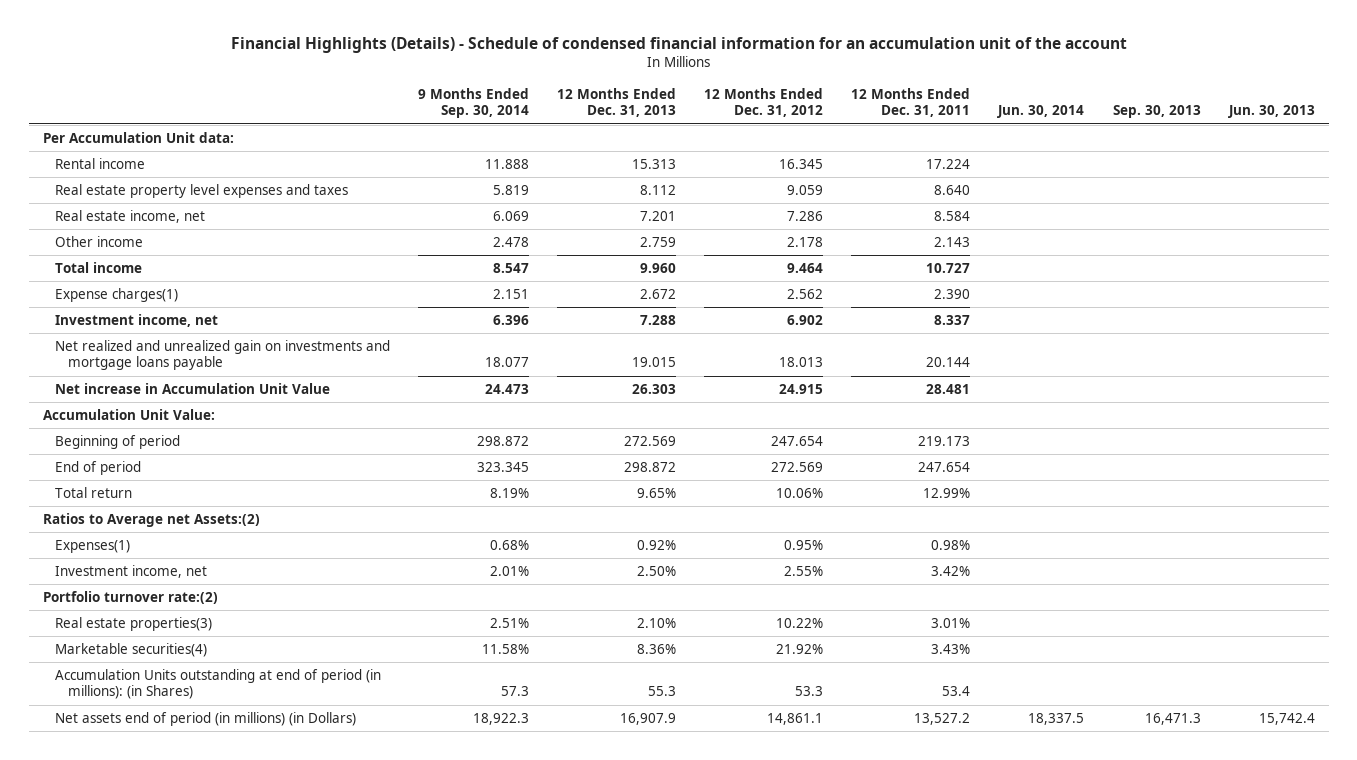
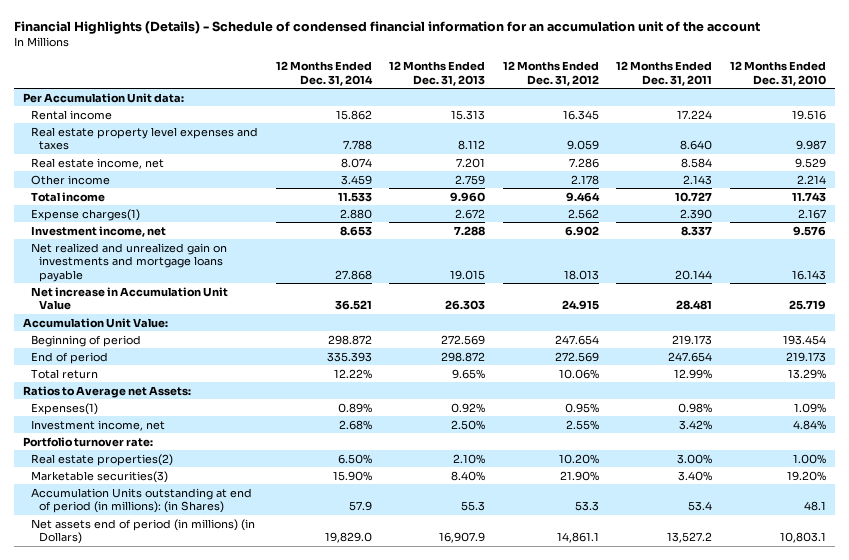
[418,87,530,119] 9 Months Ended Sep. 30, 2014 -> none
[997,105,1085,119] Jun. 30, 2014 -> none
[1112,105,1201,119] Sep. 30, 2013 -> none
[1227,105,1315,119] Jun. 30, 2013 -> none
none -> [275,60,373,86] 12 Months Ended Dec. 31, 2014
none -> [730,60,827,86] 12 Months Ended Dec. 31, 2010
[42,512,260,527] Ratios to Average net Assets:(2) -> [22,385,191,398] Ratios to Average net Assets:
[42,590,218,604] Portfolio turnover rate:(2) -> [22,436,153,447] Portfolio turnover rate:
[55,616,213,631] Real estate properties(3) -> [31,453,174,466] Real estate properties(2)
[776,617,824,628] 10.22% -> [558,453,599,464] 10.20%
[931,617,971,628] 3.01% -> [677,453,713,464] 3.00%
[55,642,208,657] Marketable securities(4) -> [31,470,169,483] Marketable securities(3)
[637,643,677,654] 8.36% -> [451,470,486,481] 8.40%
[776,643,824,654] 21.92% -> [559,470,599,481] 21.90%
[931,643,971,654] 3.43% -> [678,470,713,481] 3.40%

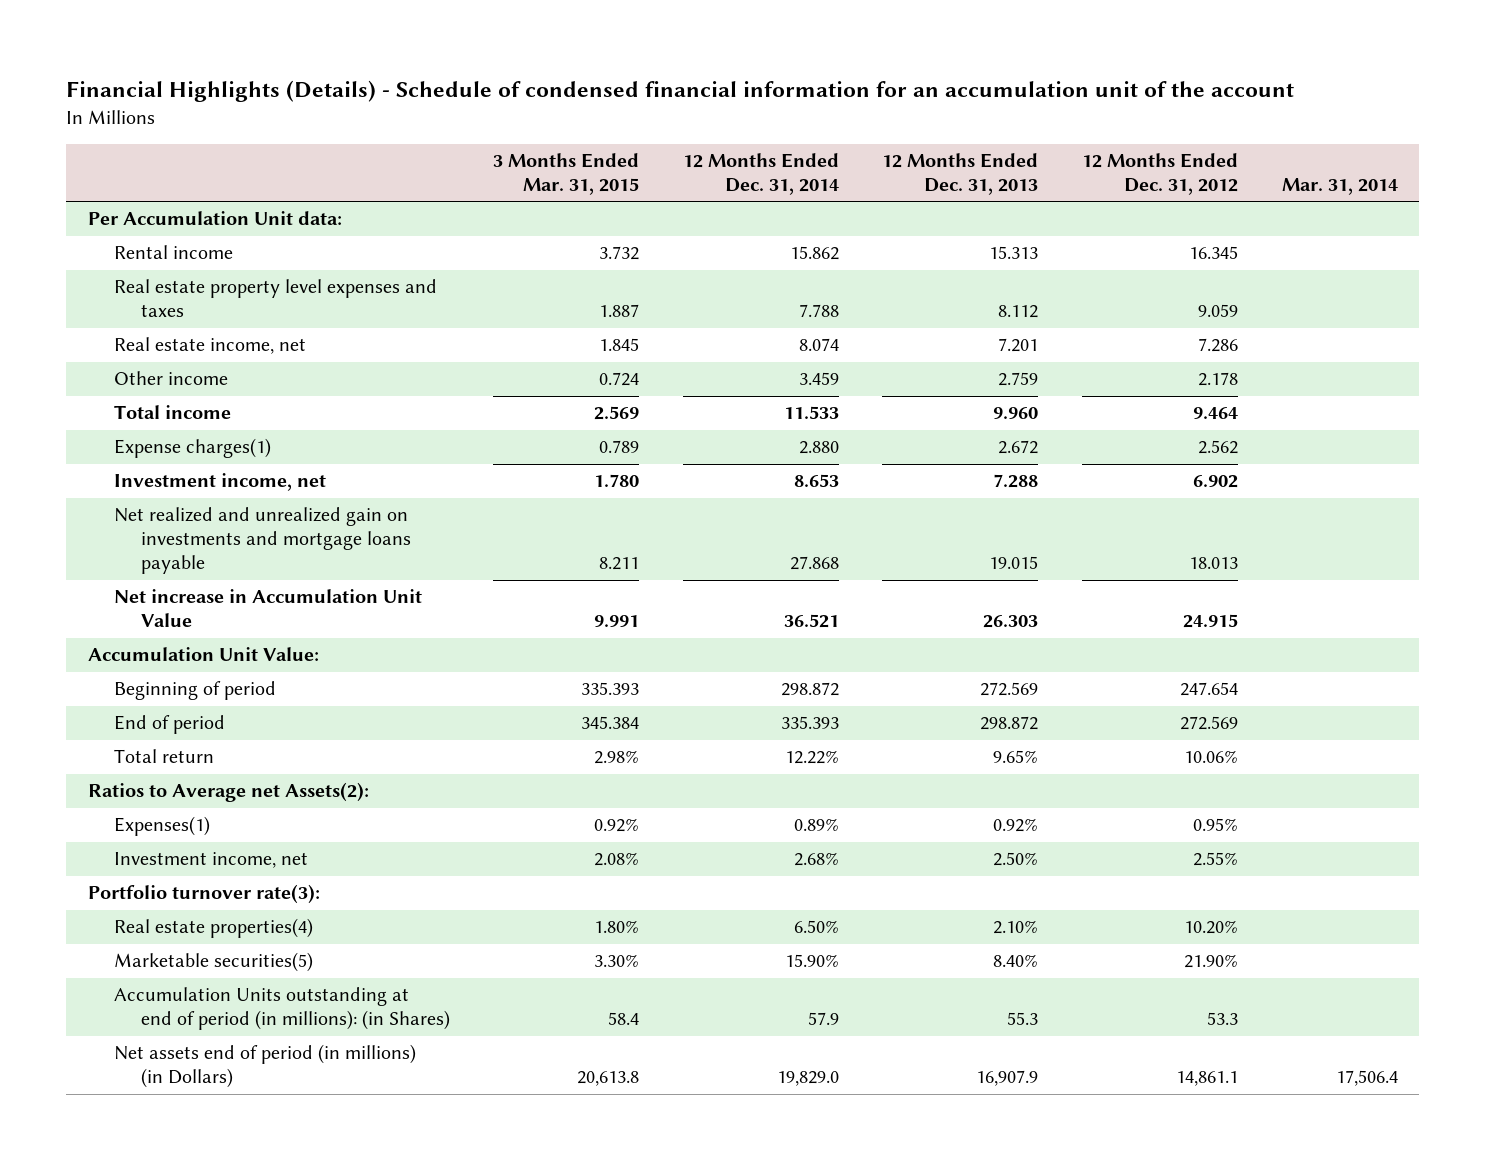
[616,60,713,86] 12 Months Ended Dec. 31, 2011 -> none
[730,60,827,86] 12 Months Ended Dec. 31, 2010 -> none
none -> [493,153,640,196] 3 Months Ended Mar. 31, 2015
none -> [1281,178,1398,196] Mar. 31, 2014
[22,385,191,398] Ratios to Average net Assets: -> [87,782,369,803] Ratios to Average net Assets(2):
[22,436,153,447] Portfolio turnover rate: -> [87,884,320,905] Portfolio turnover rate(3):
[31,453,174,466] Real estate properties(2) -> [114,918,314,939] Real estate properties(4)
[31,470,169,483] Marketable securities(3) -> [114,952,314,973] Marketable securities(5)

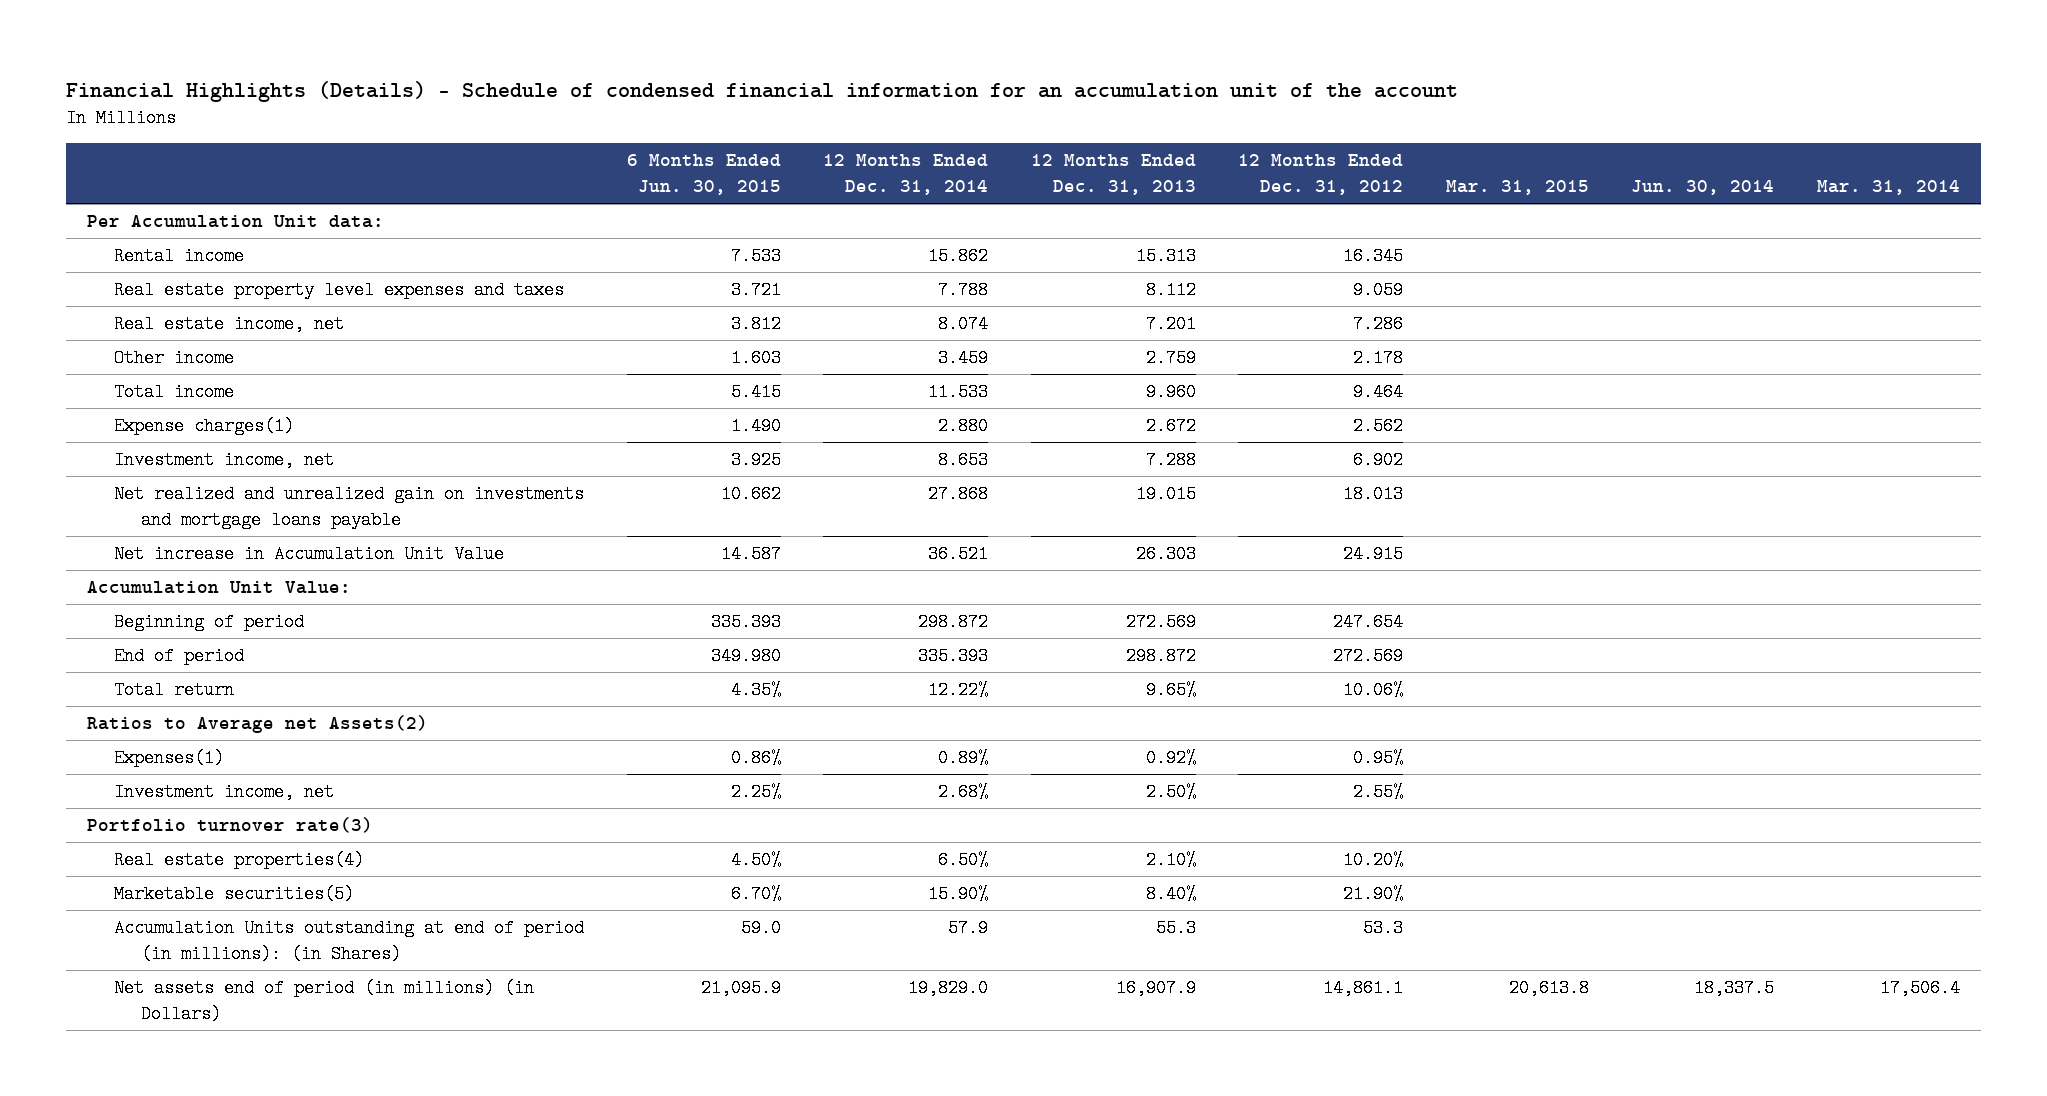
[493,153,640,196] 3 Months Ended Mar. 31, 2015 -> none
none -> [626,154,781,196] 6 Months Ended Jun. 30, 2015
none -> [1445,180,1589,196] Mar. 31, 2015
none -> [1631,180,1775,196] Jun. 30, 2014
[87,782,369,803] Ratios to Average net Assets(2): -> [86,715,428,734] Ratios to Average net Assets(2)
[87,884,320,905] Portfolio turnover rate(3): -> [86,817,373,834] Portfolio turnover rate(3)

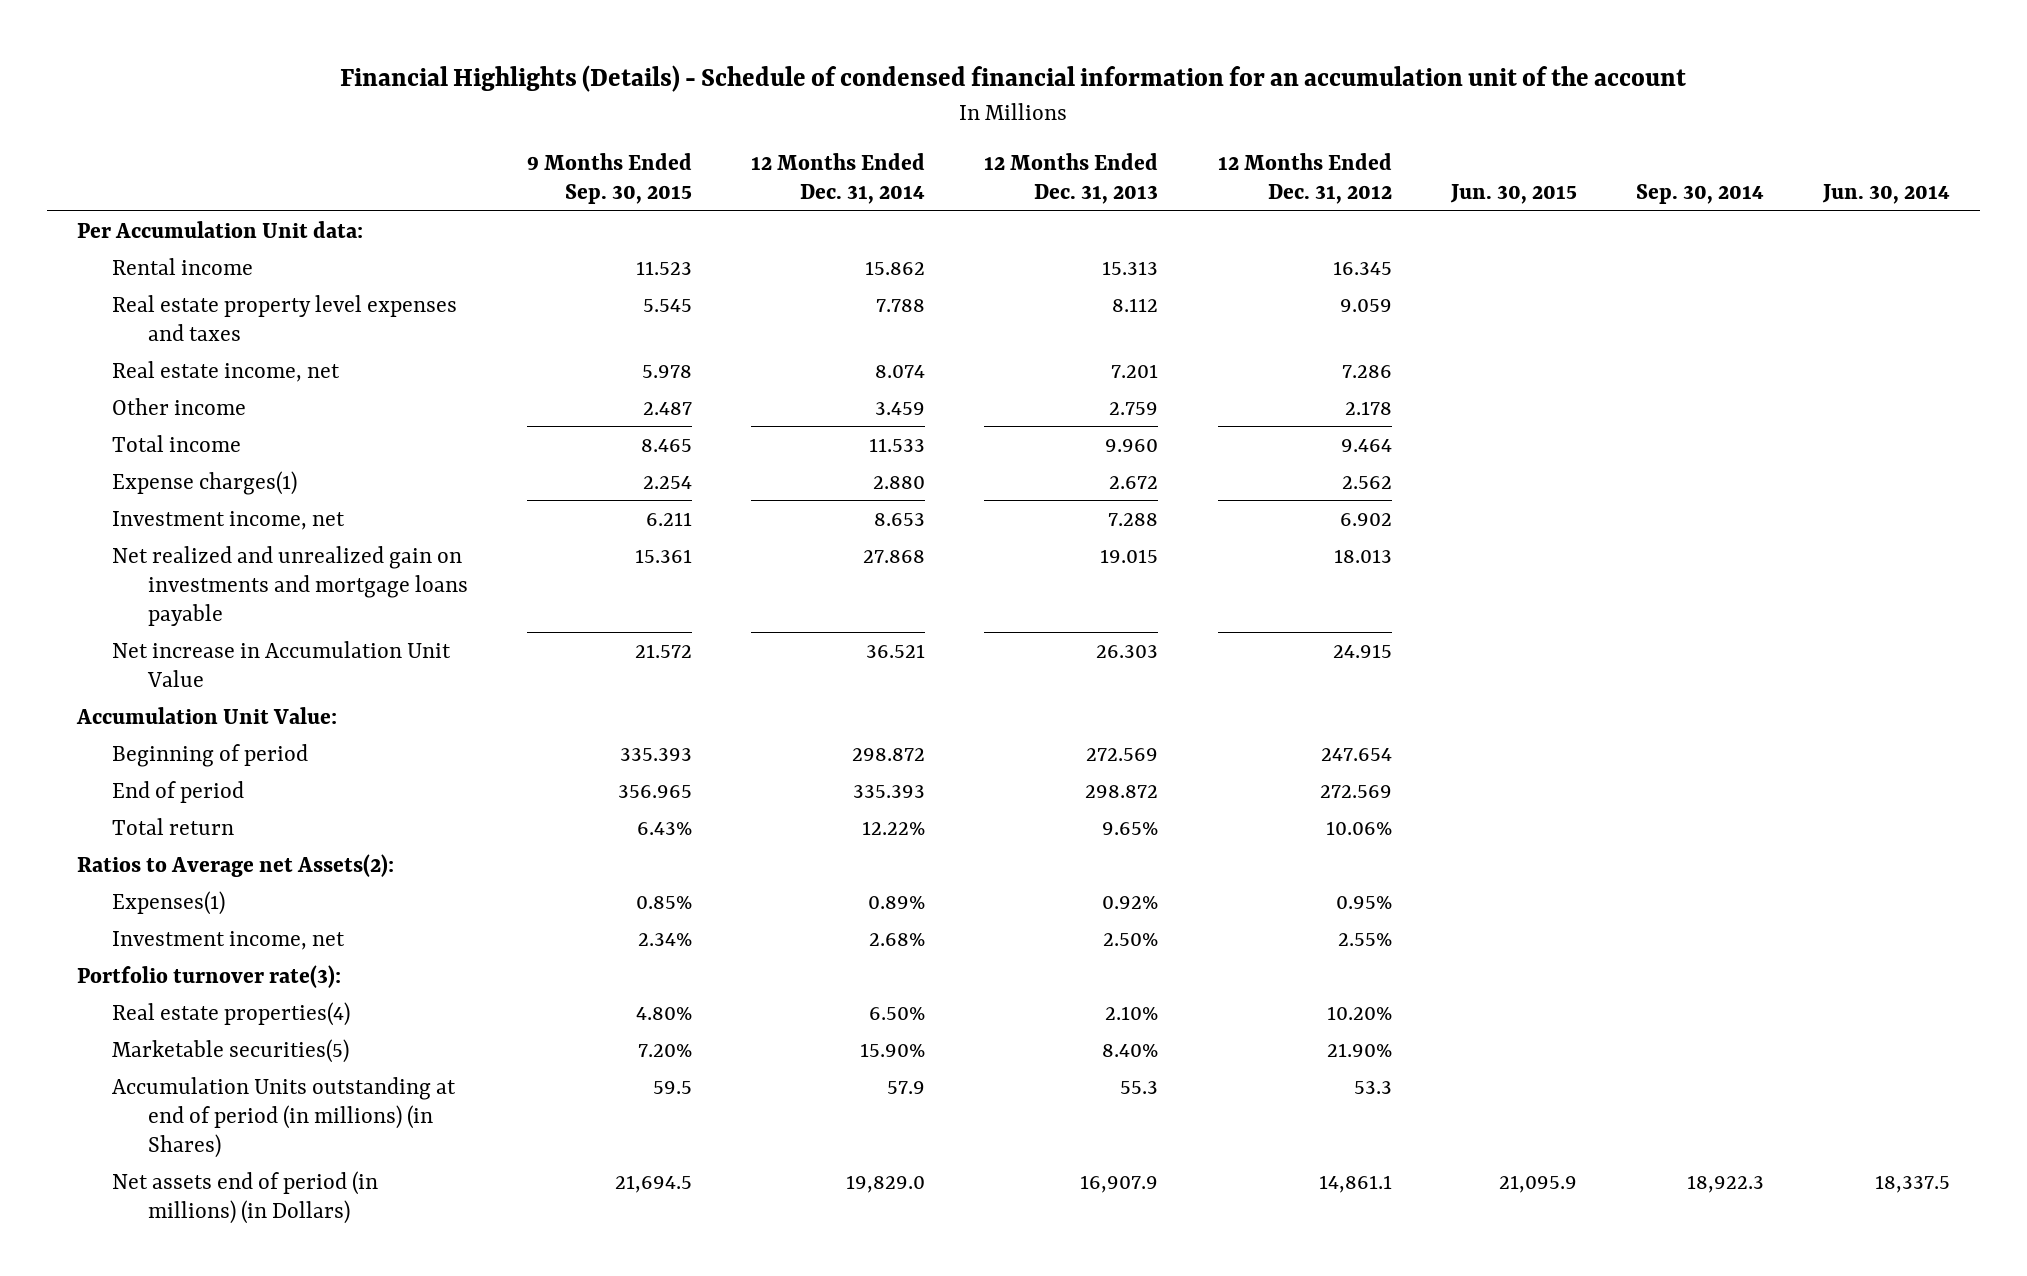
[626,154,781,196] 6 Months Ended Jun. 30, 2015 -> none
[1445,180,1589,196] Mar. 31, 2015 -> none
[1816,180,1960,196] Mar. 31, 2014 -> none
none -> [526,153,692,205] 9 Months Ended Sep. 30, 2015
none -> [1449,184,1577,205] Jun. 30, 2015
none -> [1636,184,1765,205] Sep. 30, 2014
[86,715,428,734] Ratios to Average net Assets(2) -> [76,853,394,877] Ratios to Average net Assets(2):
[86,817,373,834] Portfolio turnover rate(3) -> [76,964,341,988] Portfolio turnover rate(3):
[114,919,585,963] Accumulation Units outstanding at end of period (in millions): (in Shares) -> [112,1076,457,1158] Accumulation Units outstanding at end of period (in millions) (in Shares)

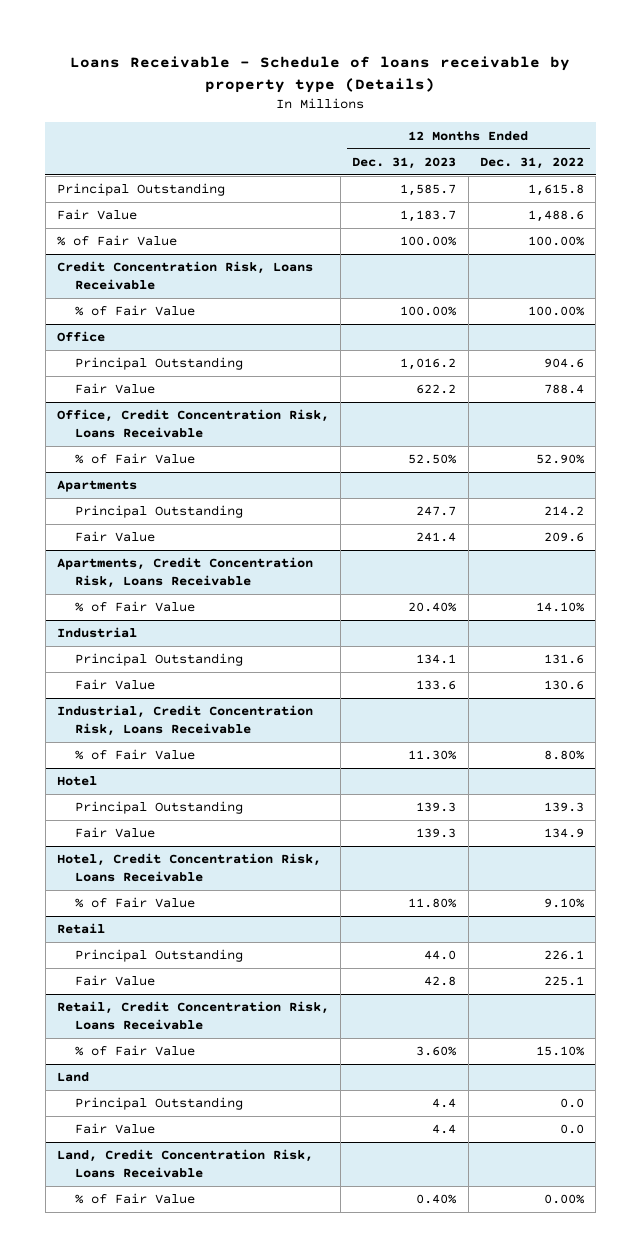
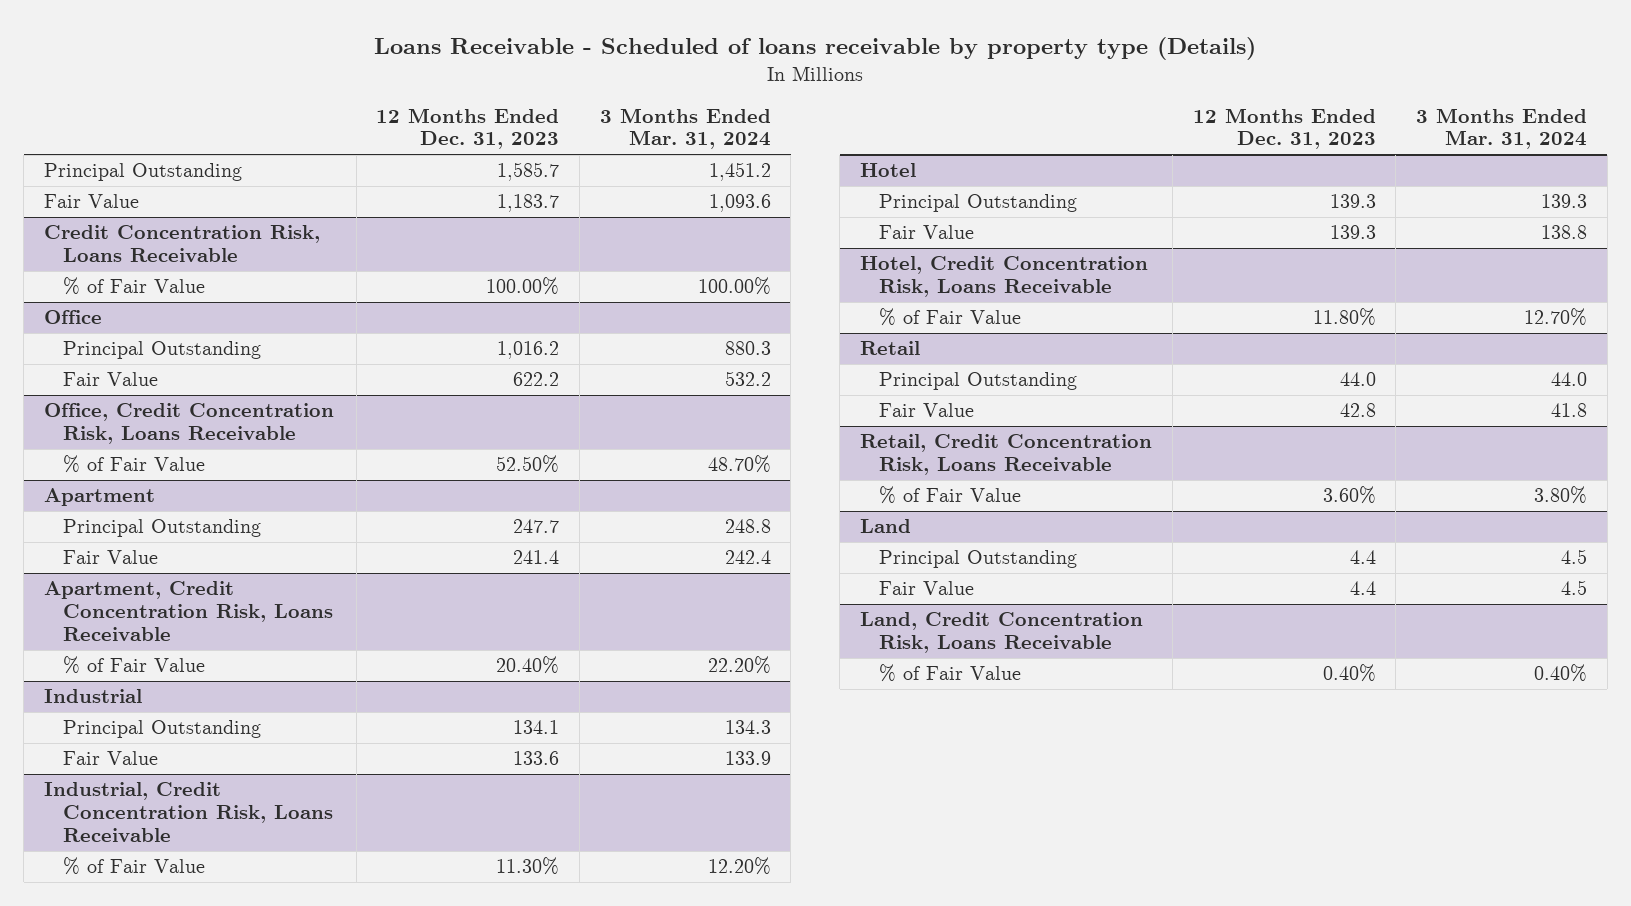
[70,56,571,94] Loans Receivable - Schedule of loans receivable by property type (Details) -> [374,37,1257,61] Loans Receivable - Scheduled of loans receivable by property type (Details)
[479,156,584,169] Dec. 31, 2022 -> none
none -> [599,107,771,150] 3 Months Ended Mar. 31, 2024
[57,235,178,247] % of Fair Value -> none
[57,480,138,493] Apartments -> [43,488,155,507] Apartment
[57,557,314,589] Apartments, Credit Concentration Risk, Loans Receivable -> [43,581,334,641] Apartment, Credit Concentration Risk, Loans Receivable

